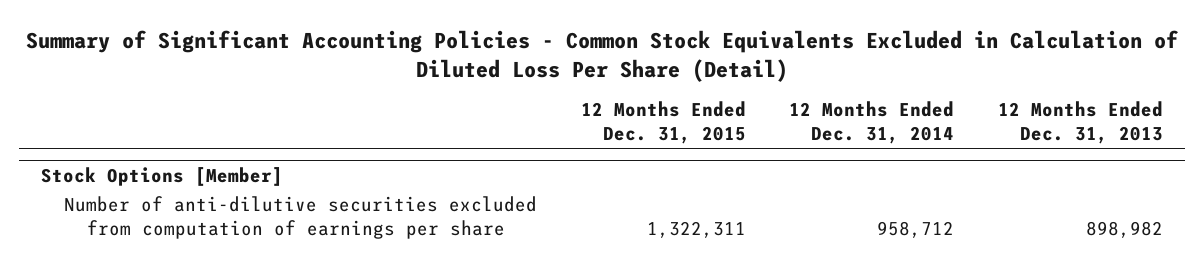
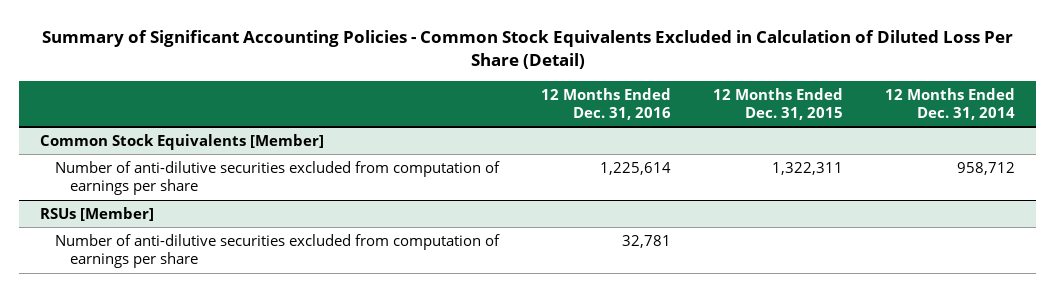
[997,101,1163,145] 12 Months Ended Dec. 31, 2013 -> none
none -> [541,87,672,120] 12 Months Ended Dec. 31, 2016
[41,166,284,186] Stock Options [Member] -> [40,134,325,151] Common Stock Equivalents [Member]
none -> [40,207,155,222] RSUs [Member]
none -> [55,234,501,269] Number of anti-dilutive securities excluded from computation of earnings per share

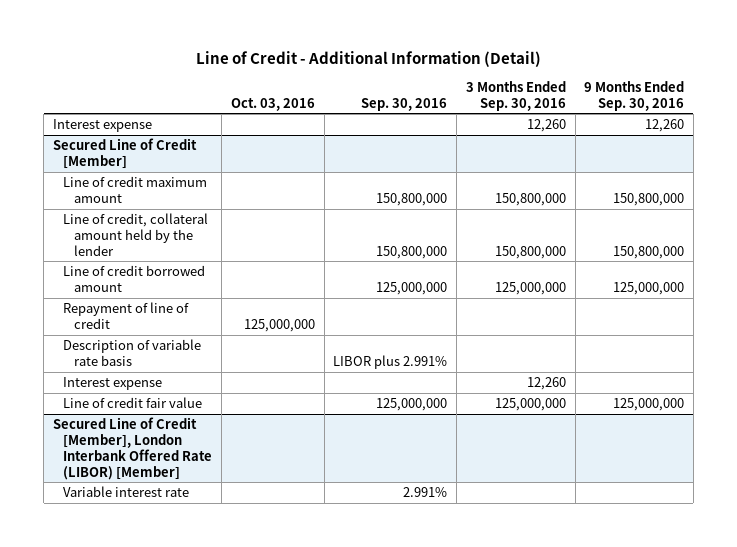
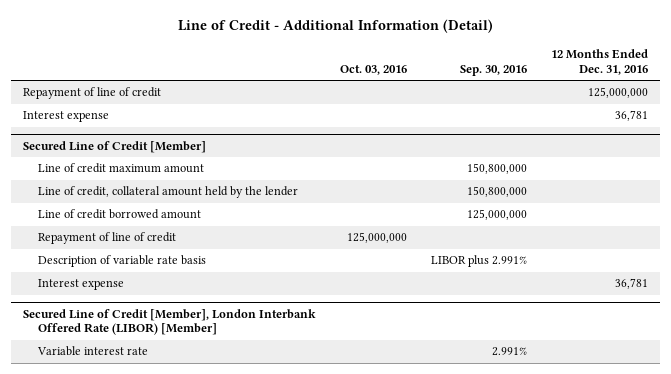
[465,80,566,111] 3 Months Ended Sep. 30, 2016 -> none
[584,80,685,111] 9 Months Ended Sep. 30, 2016 -> none
none -> [551,49,649,76] 12 Months Ended Dec. 31, 2016
none -> [22,87,161,100] Repayment of line of credit
[63,397,203,409] Line of credit fair value -> none

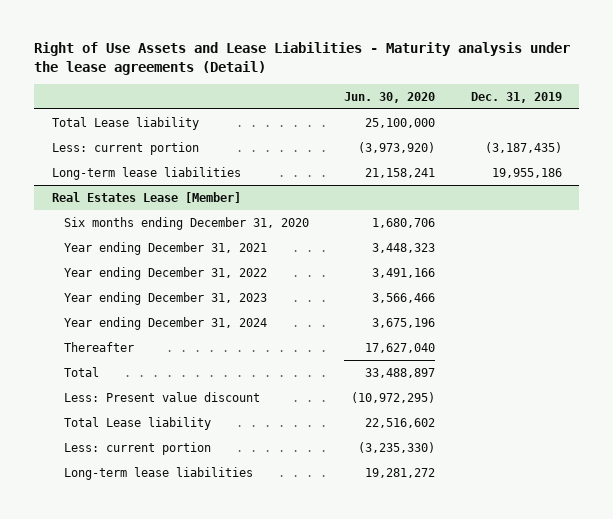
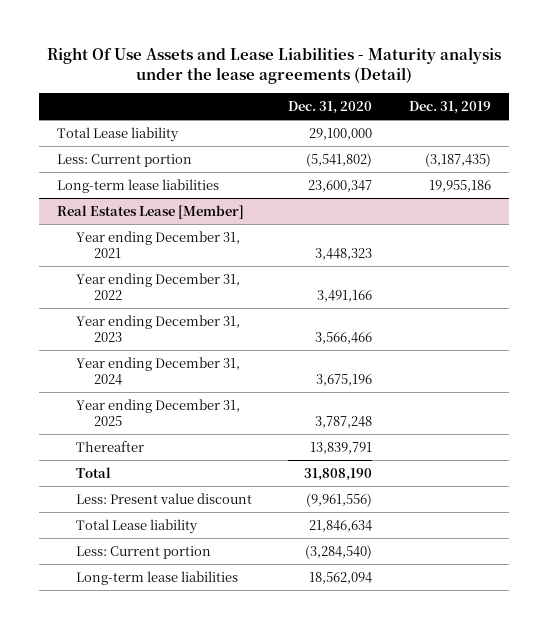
[34,42,571,76] Right of Use Assets and Lease Liabilities - Maturity analysis under the lease agreements (Detail) -> [47,46,502,85] Right Of Use Assets and Lease Liabilities - Maturity analysis under the lease agreements (Detail)
[344,92,436,104] Jun. 30, 2020 -> none
none -> [288,101,373,115] Dec. 31, 2020
[51,141,199,155] Less: current portion -> [57,153,193,167] Less: Current portion
[63,216,309,230] Six months ending December 31, 2020 -> none
none -> [75,398,240,426] Year ending December 31, 2025
[63,441,211,455] Less: current portion -> [75,545,211,559] Less: Current portion

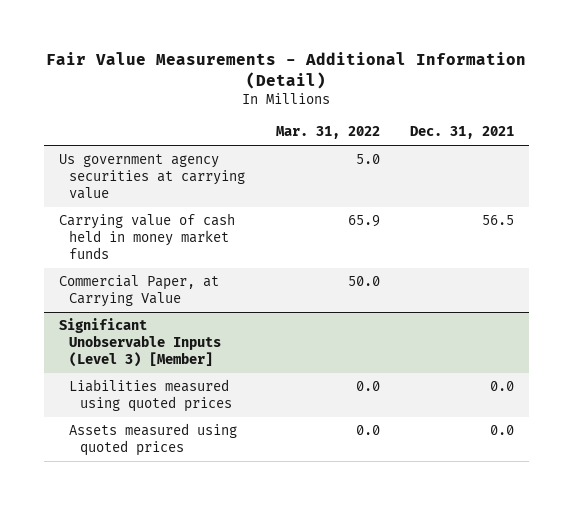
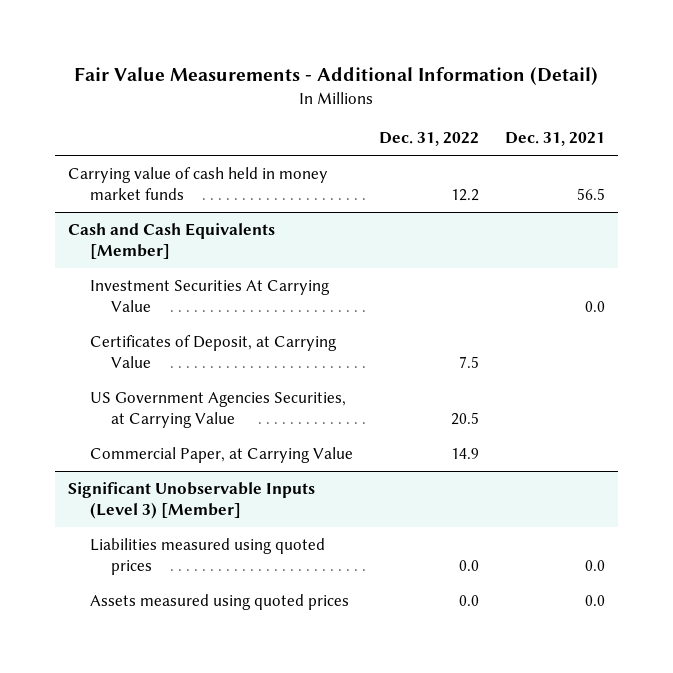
[275,126,380,140] Mar. 31, 2022 -> none
none -> [378,132,479,147] Dec. 31, 2022
[58,154,246,200] Us government agency securities at carrying value -> none
[58,275,219,308] Commercial Paper, at Carrying Value -> none
none -> [68,222,276,260] Cash and Cash Equivalents [Member]
none -> [89,279,330,313] Investment Securities At Carrying Value
none -> [89,334,337,369] Certificates of Deposit, at Carrying Value
none -> [89,391,346,429] US Government Agencies Securities, at Carrying Value
none -> [89,446,353,463] Commercial Paper, at Carrying Value

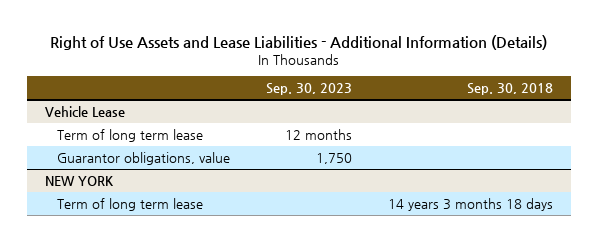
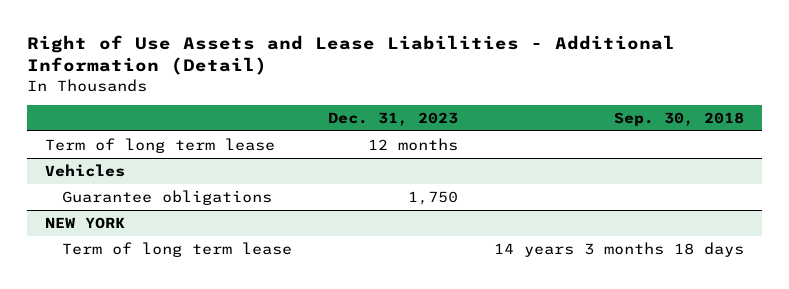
[50,34,548,50] Right of Use Assets and Lease Liabilities - Additional Information (Details) -> [26,34,675,76] Right of Use Assets and Lease Liabilities - Additional Information (Detail)
[266,83,353,96] Sep. 30, 2023 -> none
none -> [327,111,458,126] Dec. 31, 2023
[57,128,204,142] Term of long term lease -> none
none -> [44,137,275,153] Term of long term lease
[45,105,126,117] Vehicle Lease -> [44,163,125,177] Vehicles
[57,151,231,165] Guarantor obligations, value -> [61,189,272,205] Guarantee obligations

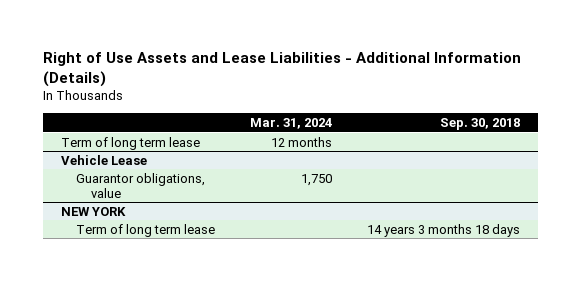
[26,34,675,76] Right of Use Assets and Lease Liabilities - Additional Information (Detail) -> [43,51,522,87] Right of Use Assets and Lease Liabilities - Additional Information (Details)
[327,111,458,126] Dec. 31, 2023 -> none
none -> [250,118,333,130] Mar. 31, 2024
[44,163,125,177] Vehicles -> [60,154,147,165] Vehicle Lease
[61,189,272,205] Guarantee obligations -> [75,172,205,198] Guarantor obligations, value

